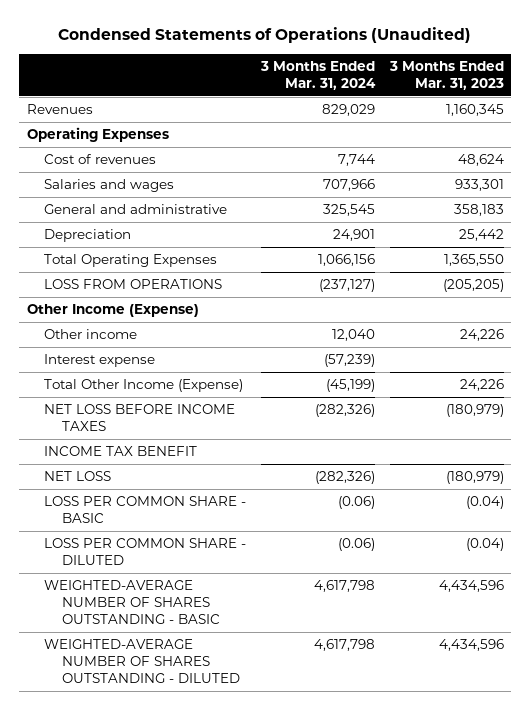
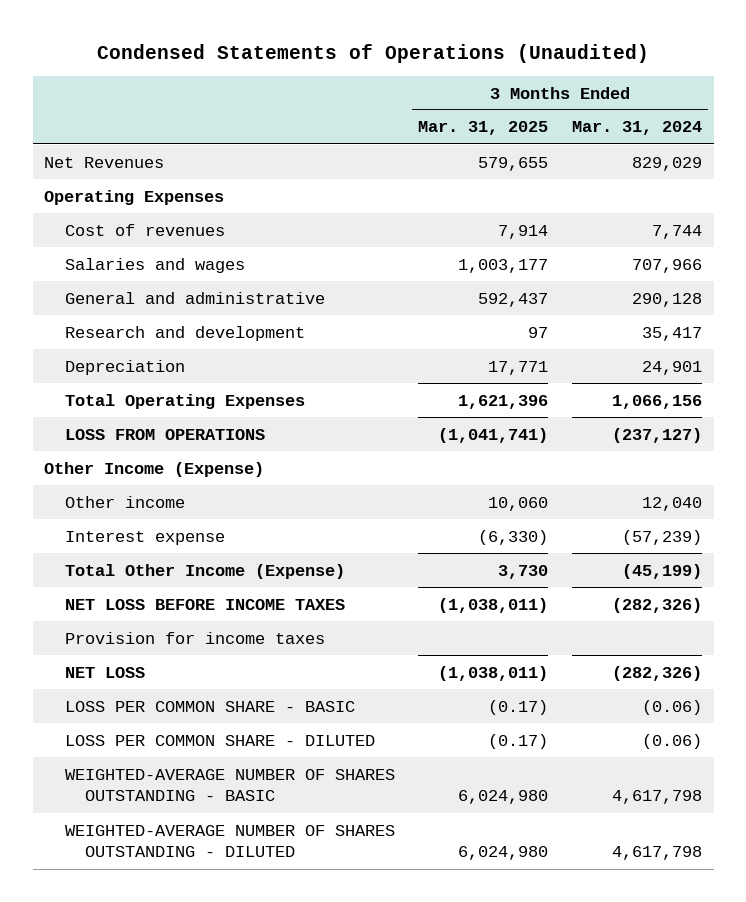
[388,61,504,90] 3 Months Ended Mar. 31, 2023 -> none
none -> [418,121,549,136] Mar. 31, 2025
[26,104,93,115] Revenues -> [44,156,165,168] Net Revenues
[323,204,376,217] 325,545 -> [631,292,702,307] 290,128
none -> [64,325,305,341] Research and development
[44,446,198,457] INCOME TAX BENEFIT -> [64,631,325,644] Provision for income taxes

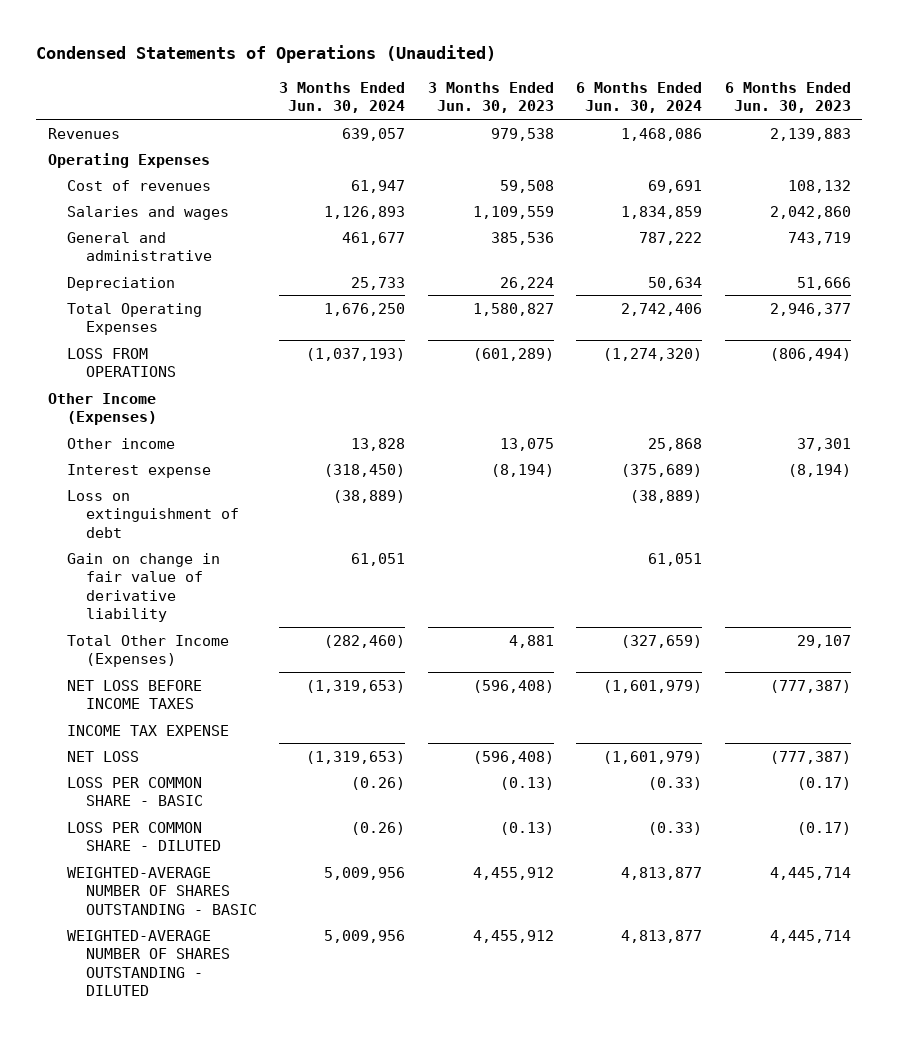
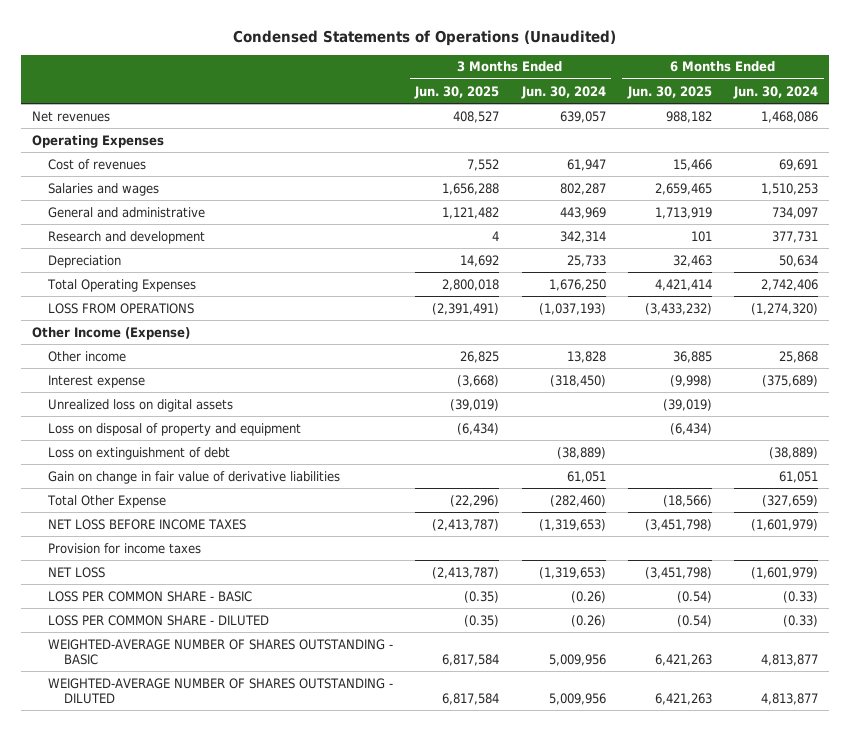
[427,81,554,114] 3 Months Ended Jun. 30, 2023 -> none
[724,81,851,114] 6 Months Ended Jun. 30, 2023 -> none
none -> [414,85,500,99] Jun. 30, 2025
none -> [626,85,712,99] Jun. 30, 2025
[47,127,120,139] Revenues -> [32,110,111,122] Net revenues
[324,205,406,219] 1,126,893 -> [559,182,606,195] 802,287
[621,205,703,219] 1,834,859 -> [761,182,819,195] 1,510,253
[342,231,406,245] 461,677 -> [559,206,606,219] 443,969
[639,231,703,245] 787,222 -> [772,206,819,219] 734,097
none -> [47,230,205,244] Research and development
[47,392,157,426] Other Income (Expenses) -> [32,326,191,340] Other Income (Expense)
none -> [47,398,233,412] Unrealized loss on digital assets
none -> [47,422,301,436] Loss on disposal of property and equipment
[66,552,220,623] Gain on change in fair value of derivative liability -> [47,470,340,484] Gain on change in fair value of derivative liabilities
[66,634,229,668] Total Other Income (Expenses) -> [46,494,166,508] Total Other Expense
[66,724,229,736] INCOME TAX EXPENSE -> [47,542,201,554] Provision for income taxes

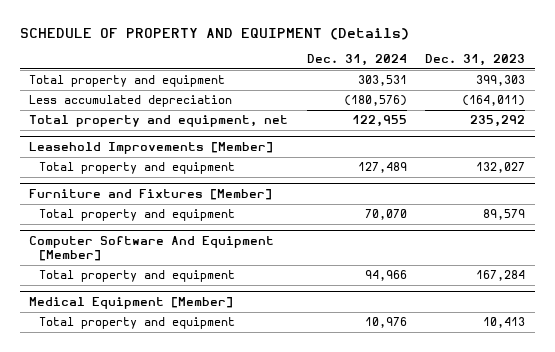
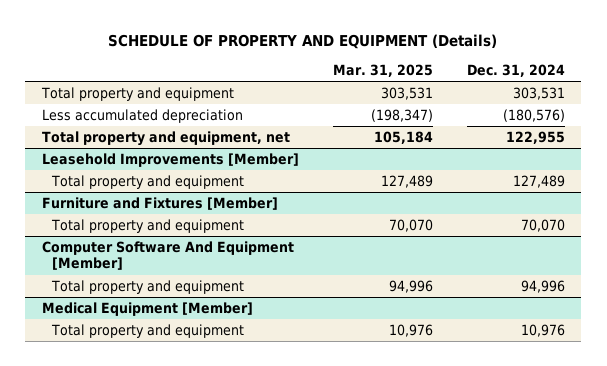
[425,54,526,67] Dec. 31, 2023 -> none
none -> [332,64,433,78] Mar. 31, 2025
[364,270,407,282] 94,966 -> [520,279,565,293] 94,996

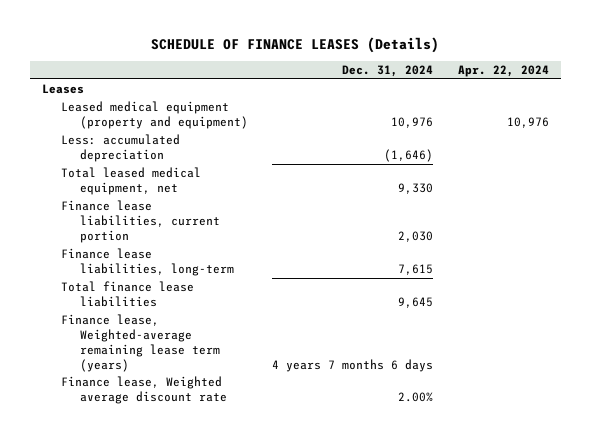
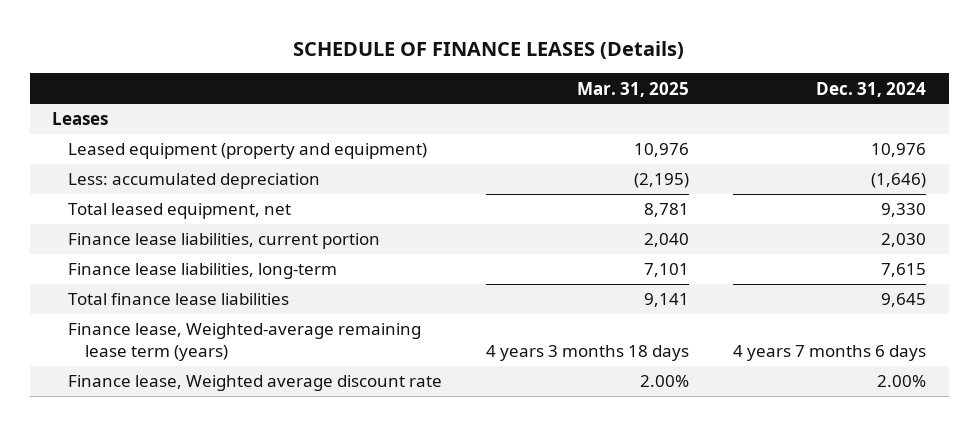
[457,65,549,78] Apr. 22, 2024 -> none
none -> [577,81,690,97] Mar. 31, 2025
[60,101,248,130] Leased medical equipment (property and equipment) -> [68,143,428,160] Leased equipment (property and equipment)
[60,167,201,196] Total leased medical equipment, net -> [68,203,292,220] Total leased equipment, net

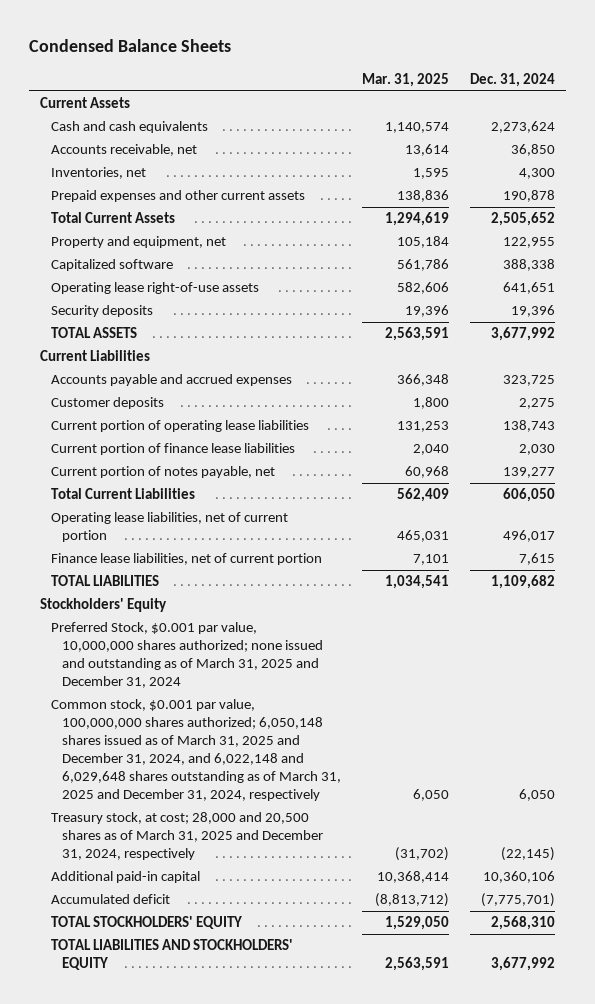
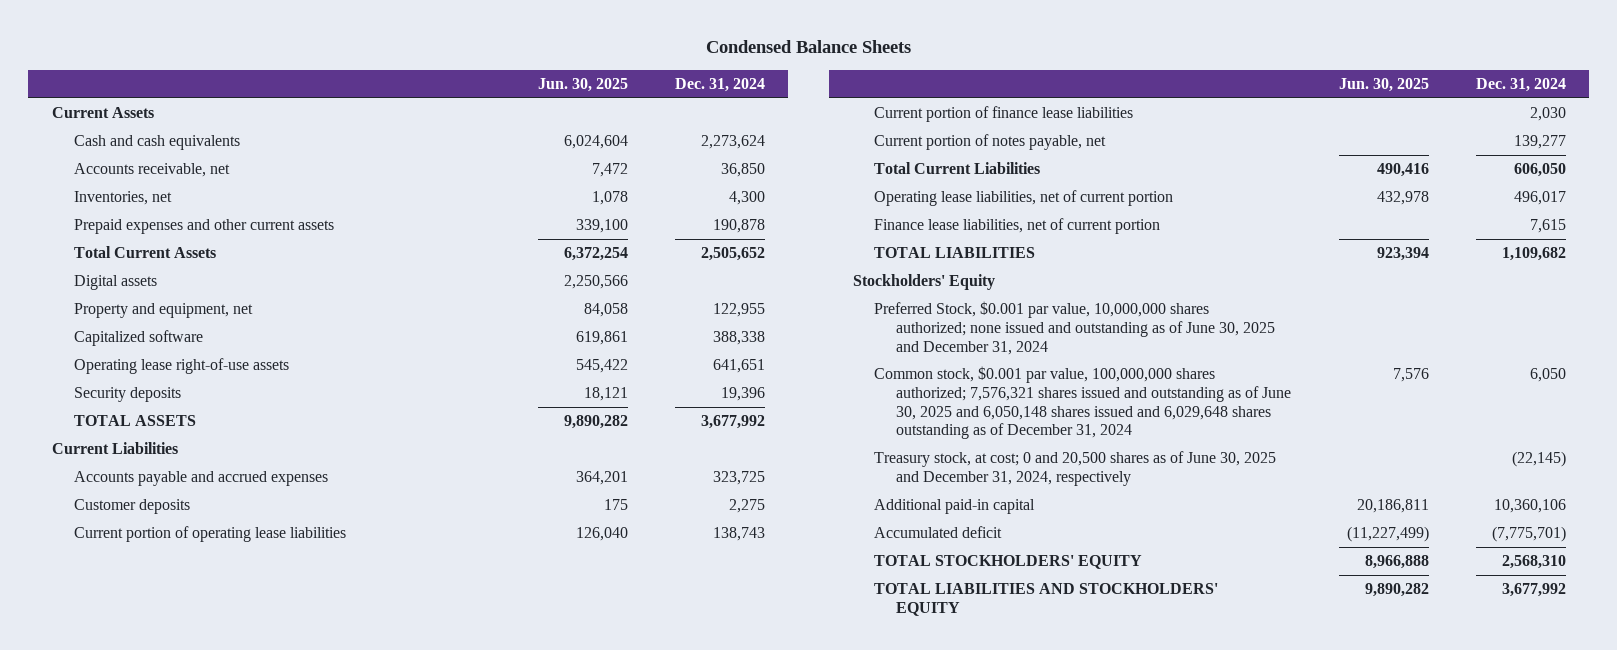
[362,72,450,87] Mar. 31, 2025 -> none
none -> [537,77,628,92] Jun. 30, 2025
none -> [73,275,157,291] Digital assets
[50,622,324,689] Preferred Stock, $0.001 par value, 10,000,000 shares authorized; none issued and outstanding as of March 31, 2025 and December 31, 2024 -> [874,301,1276,355] Preferred Stock, $0.001 par value, 10,000,000 shares authorized; none issued and outstanding as of June 30, 2025 and December 31, 2024
[50,699,342,801] Common stock, $0.001 par value, 100,000,000 shares authorized; 6,050,148 shares issued as of March 31, 2025 and December 31, 2024, and 6,022,148 and 6,029,648 shares outstanding as of March 31, 2025 and December 31, 2024, respectively -> [874,366,1292,440] Common stock, $0.001 par value, 100,000,000 shares authorized; 7,576,321 shares issued and outstanding as of June 30, 2025 and 6,050,148 shares issued and 6,029,648 shares outstanding as of December 31, 2024
[50,812,324,861] Treasury stock, at cost; 28,000 and 20,500 shares as of March 31, 2025 and December 31, 2024, respectively -> [874,451,1277,487] Treasury stock, at cost; 0 and 20,500 shares as of June 30, 2025 and December 31, 2024, respectively

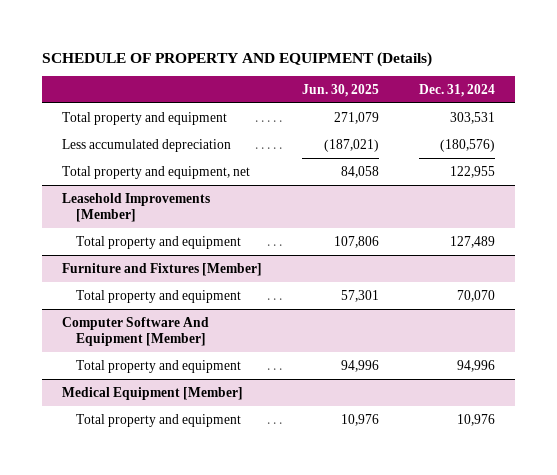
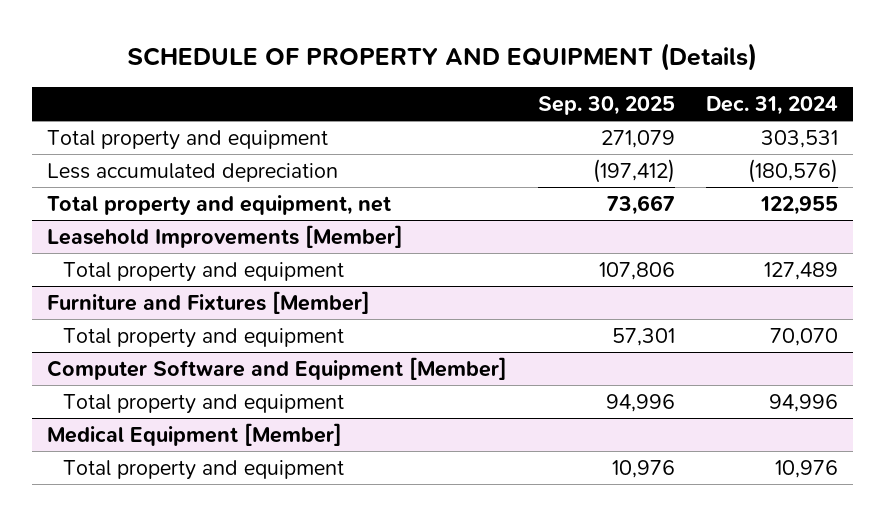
[302,84,380,98] Jun. 30, 2025 -> none
none -> [537,95,675,115] Sep. 30, 2025
[62,316,210,346] Computer Software And Equipment [Member] -> [47,356,508,380] Computer Software and Equipment [Member]

